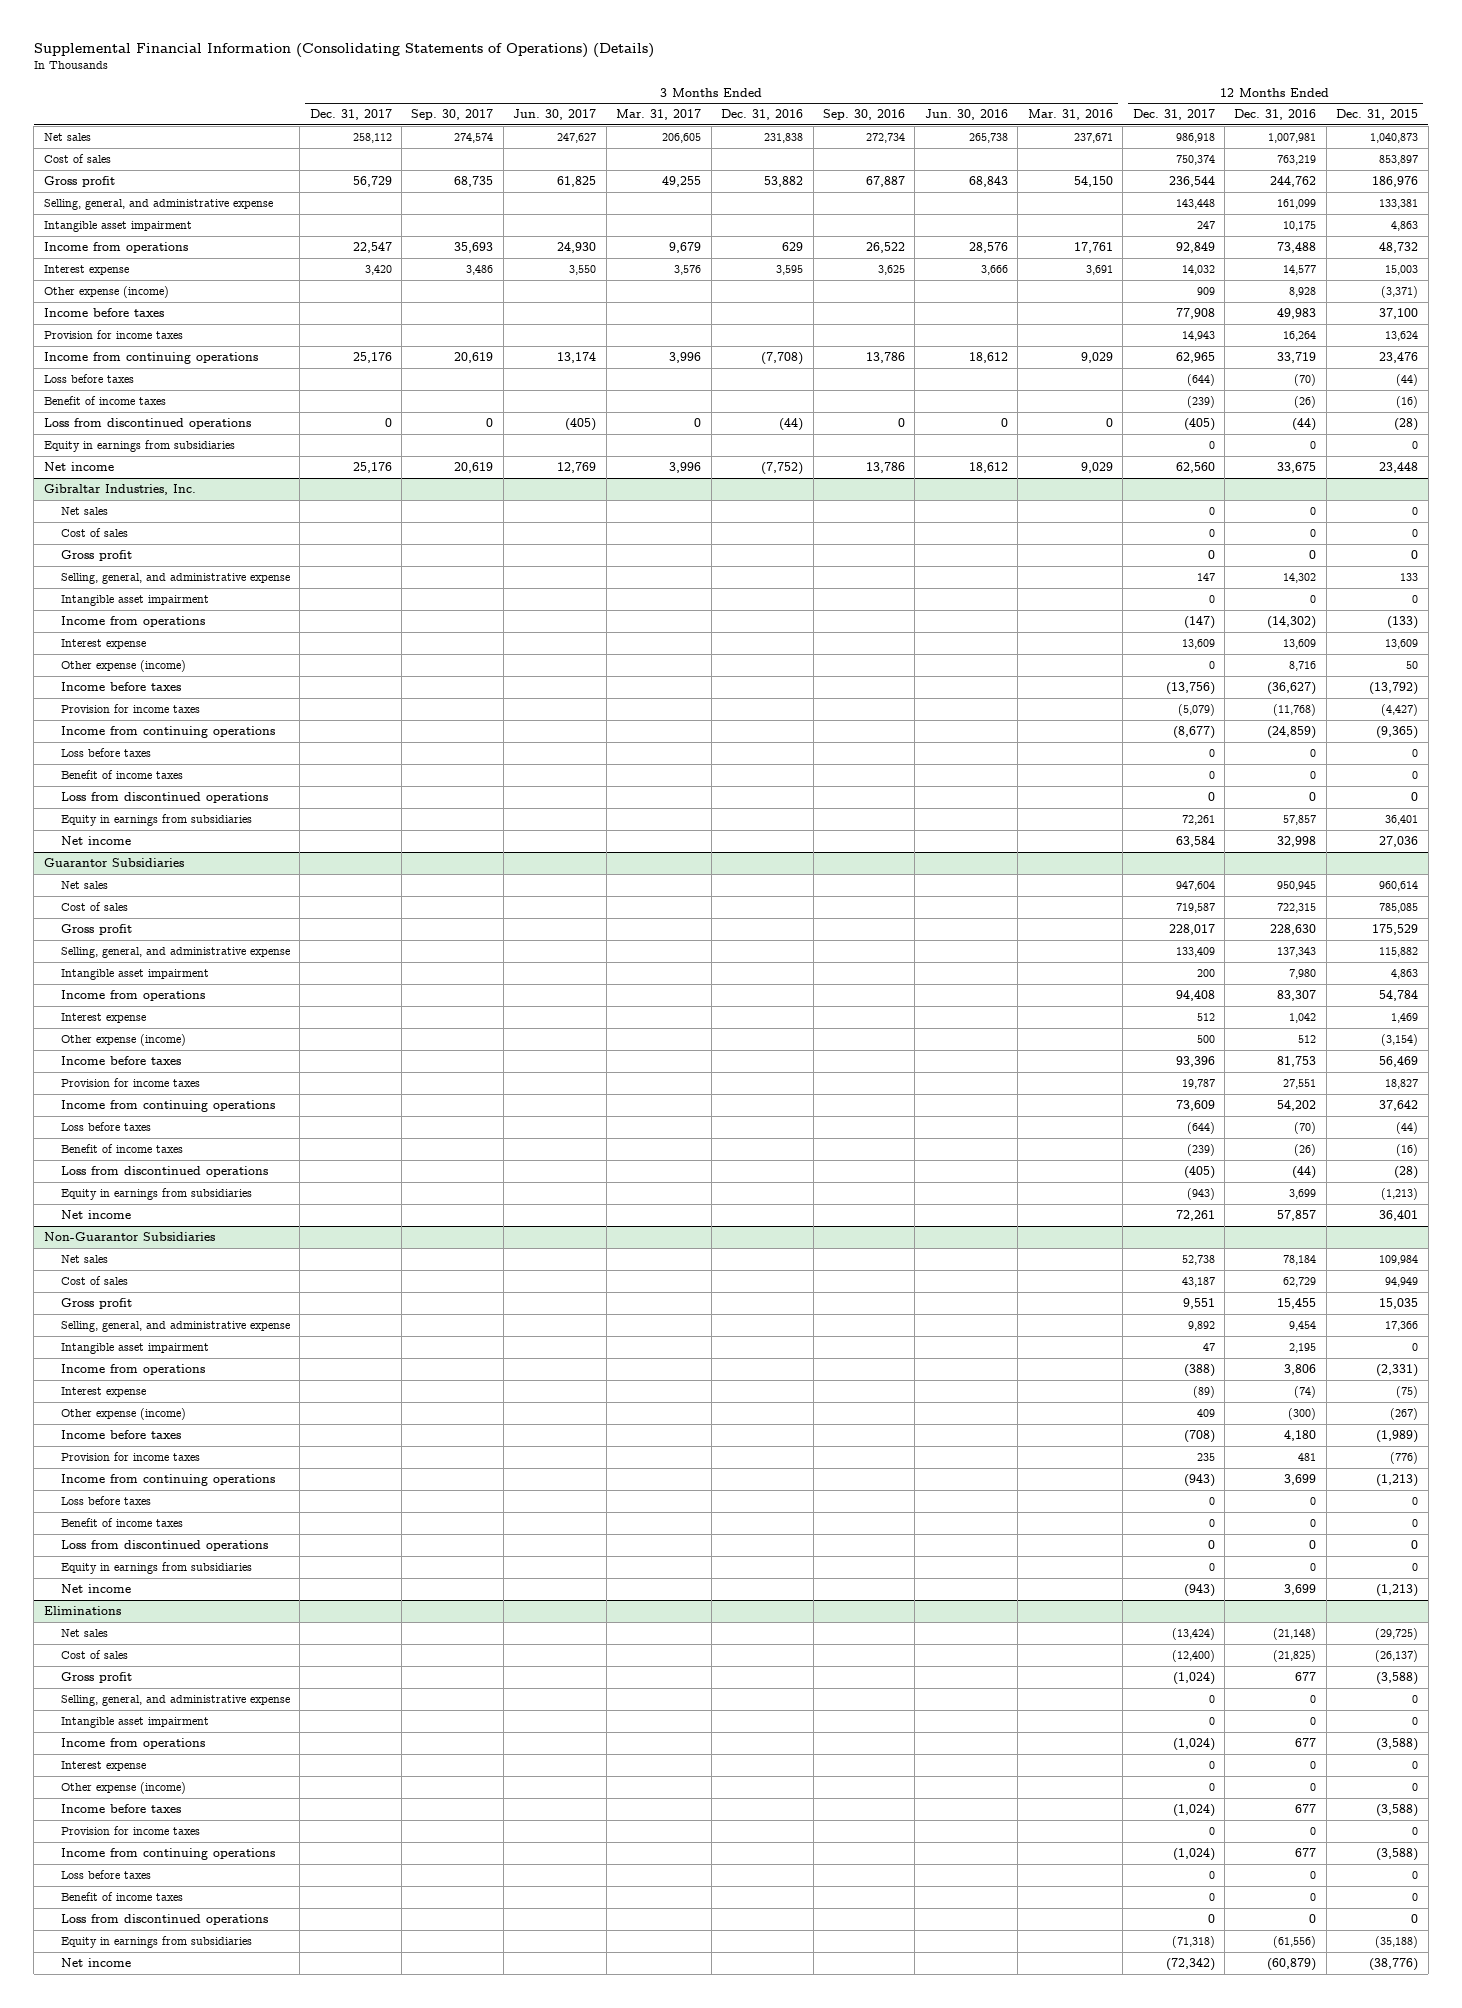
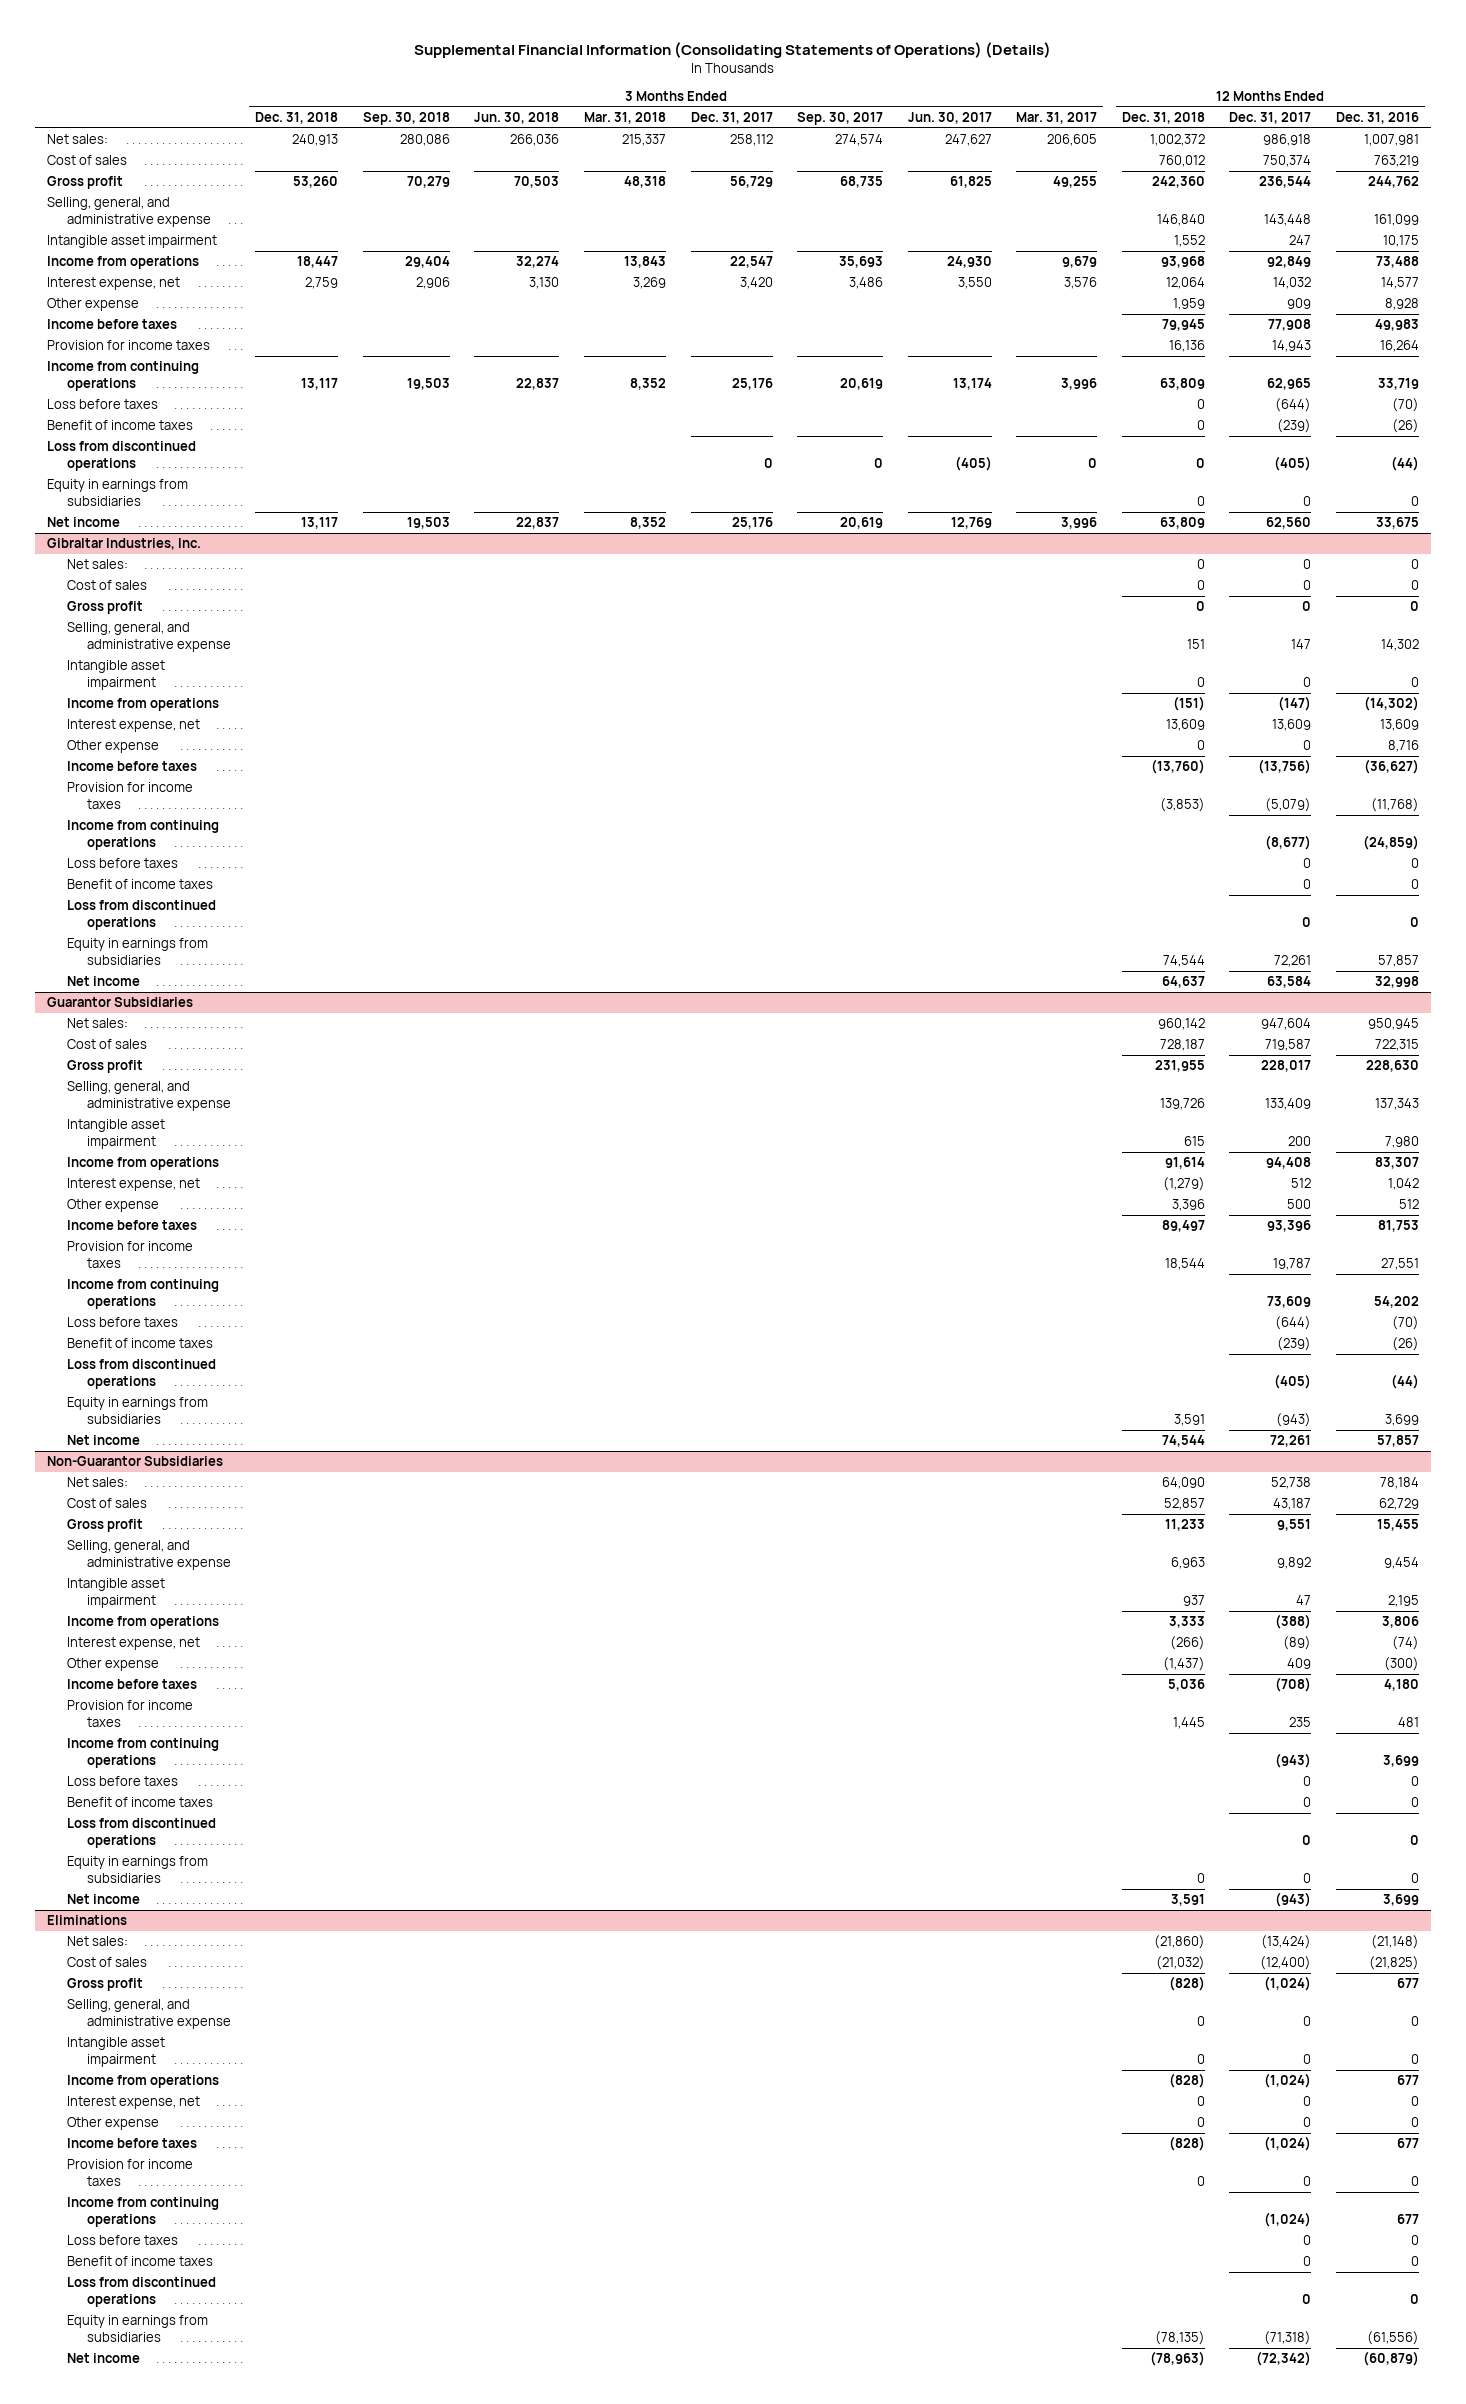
[721,109,804,121] Dec. 31, 2016 -> none
[822,109,905,121] Sep. 30, 2016 -> none
[924,109,1008,121] Jun. 30, 2016 -> none
[1027,109,1113,121] Mar. 31, 2016 -> none
[1336,109,1419,121] Dec. 31, 2015 -> none
none -> [255,112,339,125] Dec. 31, 2018
none -> [362,112,450,126] Sep. 30, 2018
none -> [474,112,560,125] Jun. 30, 2018
none -> [584,112,667,125] Mar. 31, 2018
none -> [1121,112,1205,125] Dec. 31, 2018
[43,132,91,141] Net sales -> [46,134,108,145] Net sales:
[43,264,129,275] Interest expense -> [46,277,180,291] Interest expense, net
[43,285,169,298] Other expense (income) -> [46,298,139,312] Other expense
[60,506,108,515] Net sales -> [66,559,128,570] Net sales:
[60,638,146,649] Interest expense -> [66,719,200,733] Interest expense, net
[60,659,186,672] Other expense (income) -> [66,740,159,754] Other expense
[60,880,108,889] Net sales -> [66,1018,128,1029] Net sales:
[60,1012,146,1023] Interest expense -> [66,1178,200,1192] Interest expense, net
[60,1033,186,1046] Other expense (income) -> [66,1199,159,1213] Other expense
[60,1254,108,1263] Net sales -> [66,1477,128,1488] Net sales:
[60,1386,146,1397] Interest expense -> [66,1637,200,1651] Interest expense, net
[60,1407,186,1420] Other expense (income) -> [66,1658,159,1672] Other expense
[60,1628,108,1637] Net sales -> [66,1936,128,1947] Net sales:
[60,1760,146,1771] Interest expense -> [66,2096,200,2110] Interest expense, net
[60,1781,186,1794] Other expense (income) -> [66,2117,159,2131] Other expense

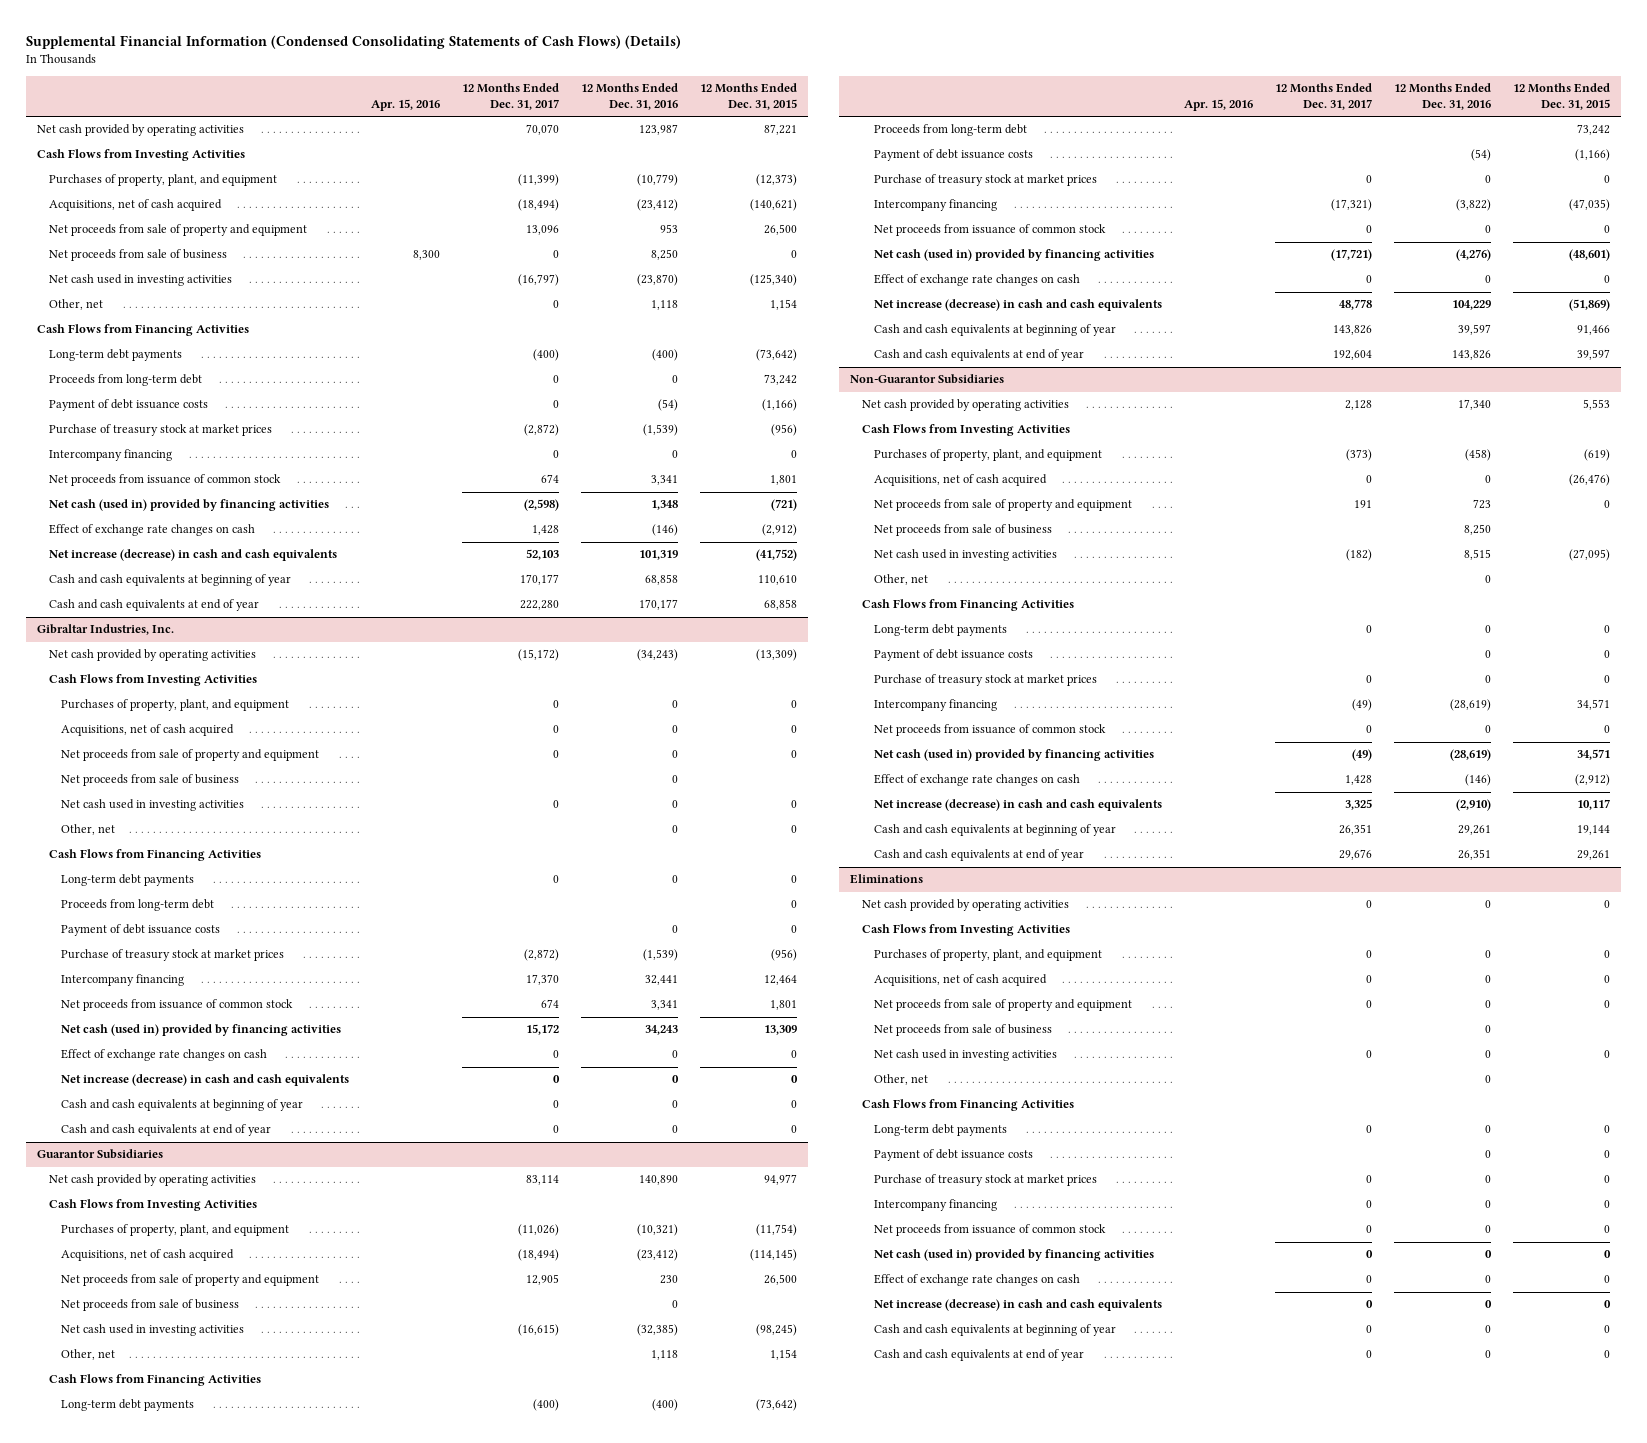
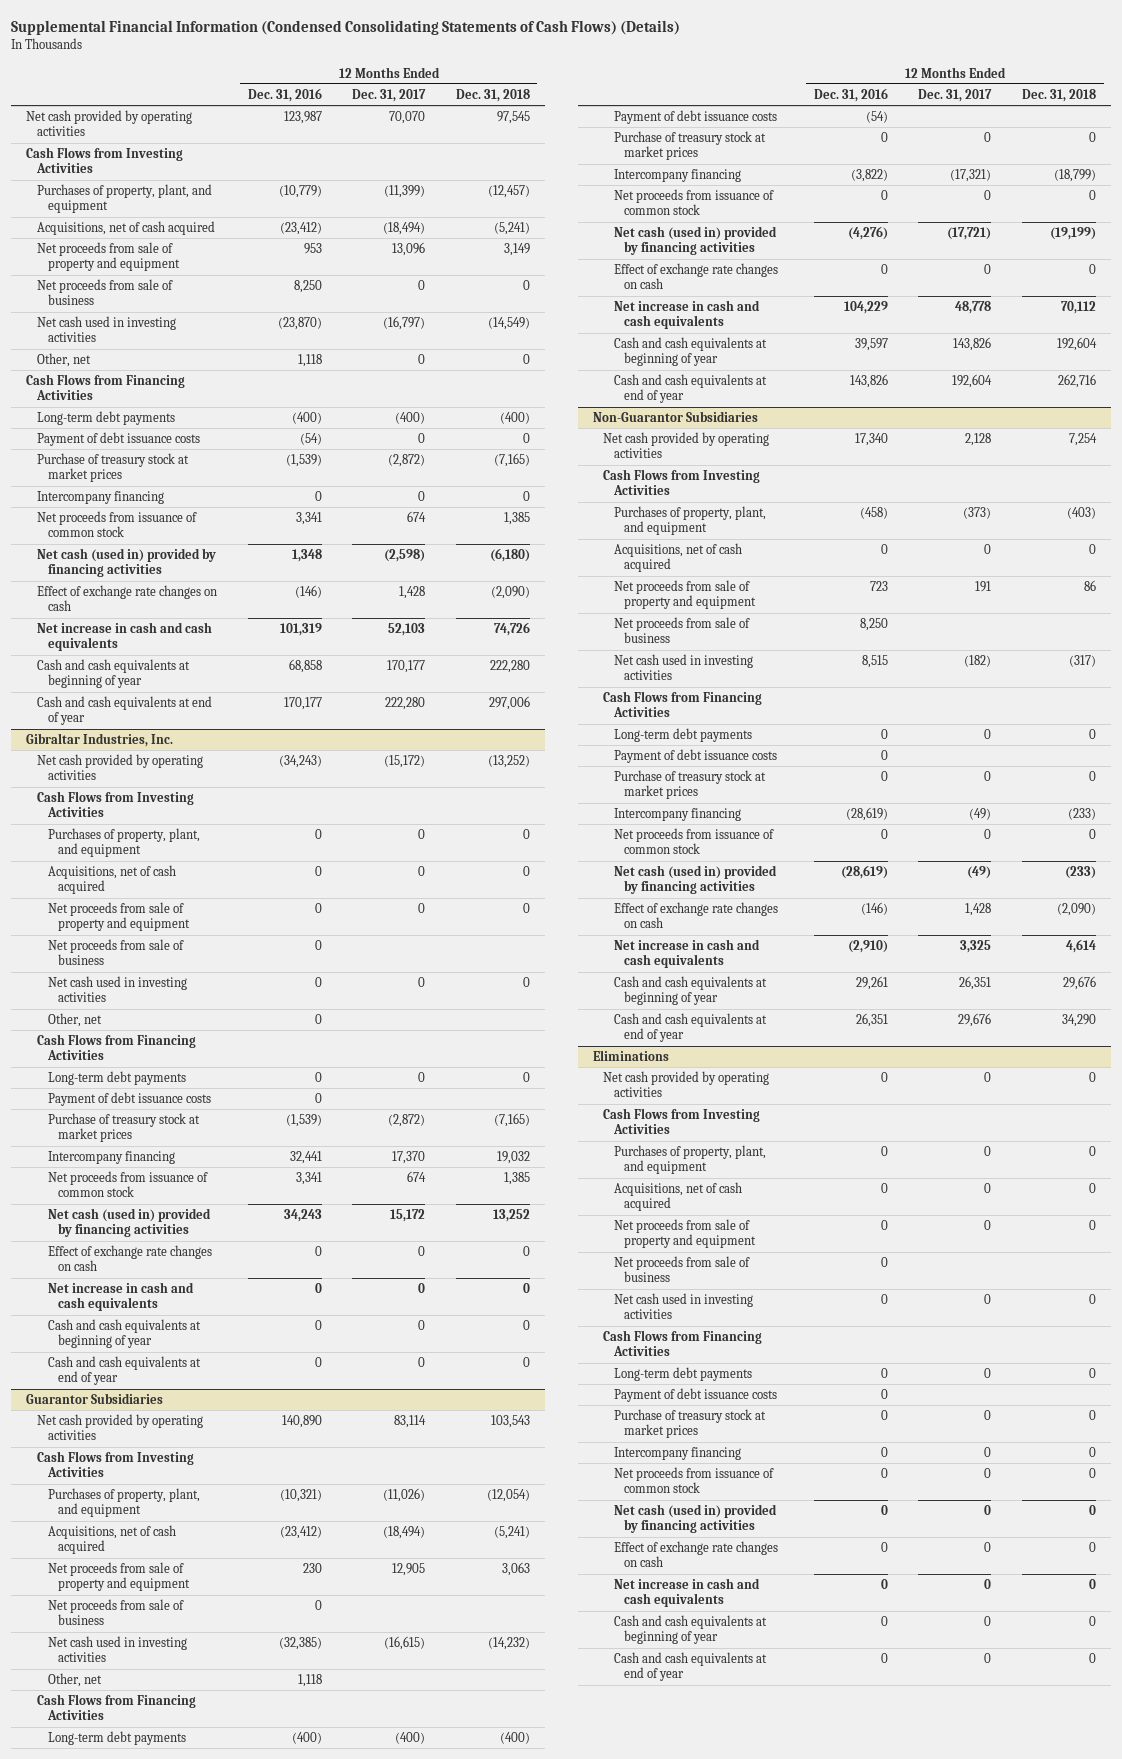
[370,99,440,112] Apr. 15, 2016 -> none
[699,83,797,111] 12 Months Ended Dec. 31, 2015 -> none
none -> [455,88,530,102] Dec. 31, 2018
[49,374,203,387] Proceeds from long-term debt -> none
[49,549,338,562] Net increase (decrease) in cash and cash equivalents -> [37,622,213,652] Net increase in cash and cash equivalents
[60,899,214,912] Proceeds from long-term debt -> none
[60,1074,349,1087] Net increase (decrease) in cash and cash equivalents -> [47,1282,194,1312] Net increase in cash and cash equivalents
[873,124,1027,137] Proceeds from long-term debt -> none
[873,299,1162,312] Net increase (decrease) in cash and cash equivalents -> [613,300,760,330] Net increase in cash and cash equivalents
[873,574,928,586] Other, net -> none
[873,799,1162,812] Net increase (decrease) in cash and cash equivalents -> [613,939,760,969] Net increase in cash and cash equivalents
[873,1074,928,1086] Other, net -> none
[873,1299,1162,1312] Net increase (decrease) in cash and cash equivalents -> [613,1578,760,1608] Net increase in cash and cash equivalents

